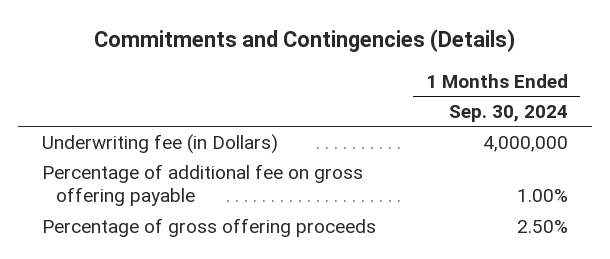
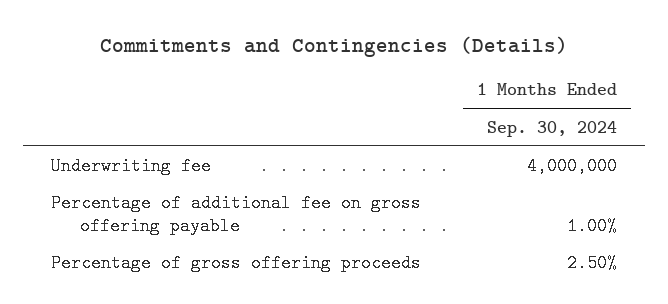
[42,133,279,154] Underwriting fee (in Dollars) -> [51,157,212,176] Underwriting fee

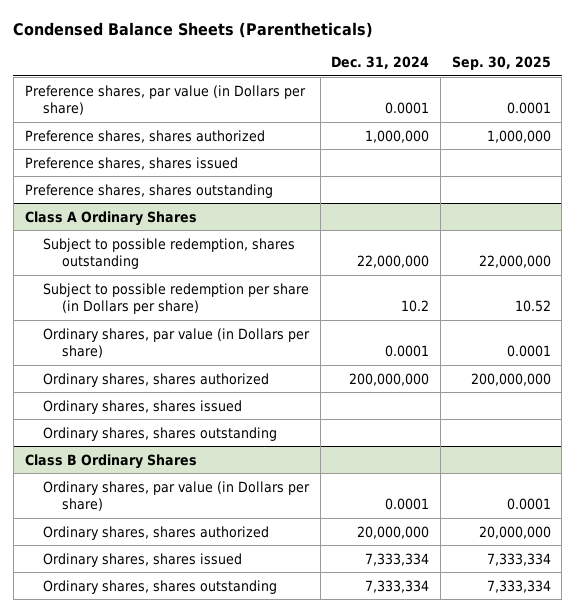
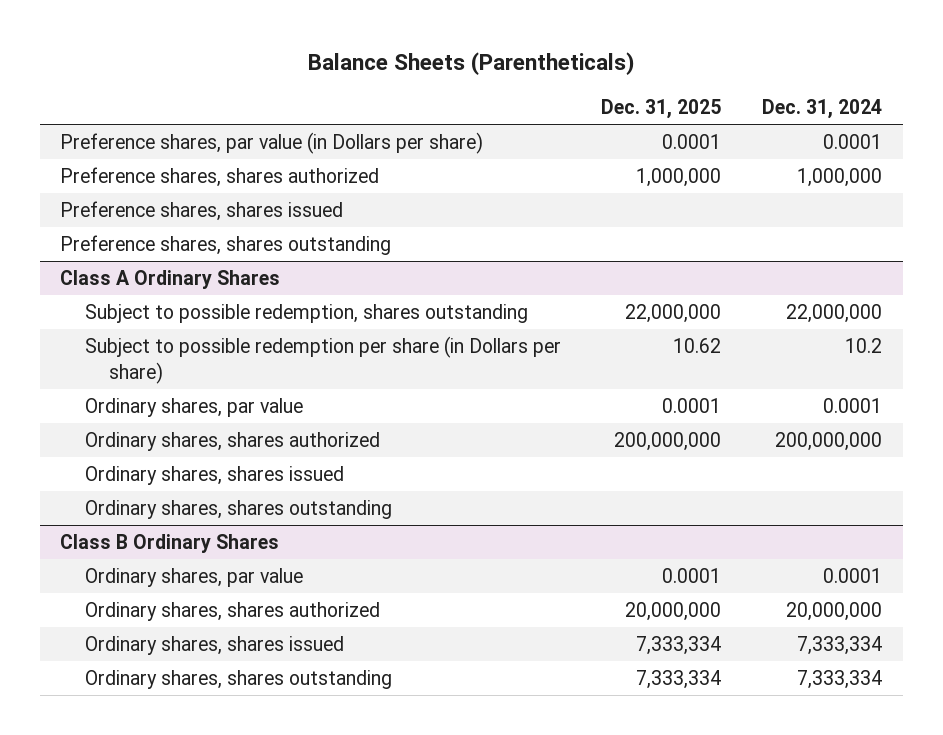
[13,22,374,39] Condensed Balance Sheets (Parentheticals) -> [308,52,635,76] Balance Sheets (Parentheticals)
[451,56,551,71] Sep. 30, 2025 -> none
none -> [601,99,722,120] Dec. 31, 2025
[43,327,311,359] Ordinary shares, par value (in Dollars per share) -> [84,398,303,418] Ordinary shares, par value
[43,480,311,512] Ordinary shares, par value (in Dollars per share) -> [84,568,303,588] Ordinary shares, par value

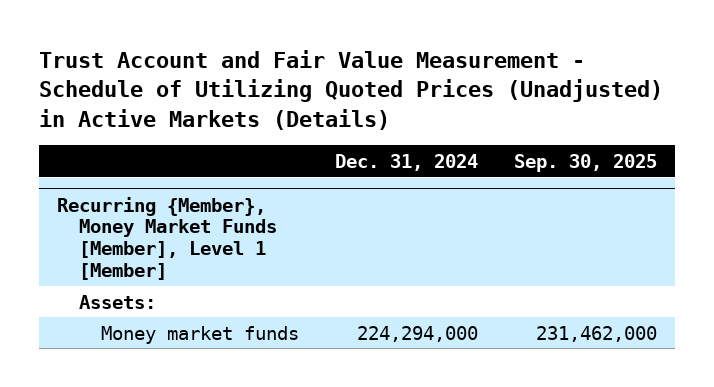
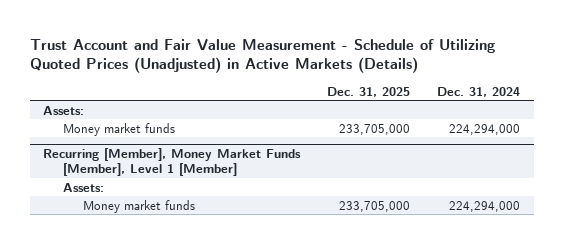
[513,153,657,172] Sep. 30, 2025 -> none
none -> [327,86,411,97] Dec. 31, 2025
[57,196,277,281] Recurring {Member}, Money Market Funds [Member], Level 1 [Member] -> none
none -> [43,148,302,177] Recurring [Member], Money Market Funds [Member], Level 1 [Member]
none -> [63,182,105,192] Assets:
none -> [83,199,196,213] Money market funds

